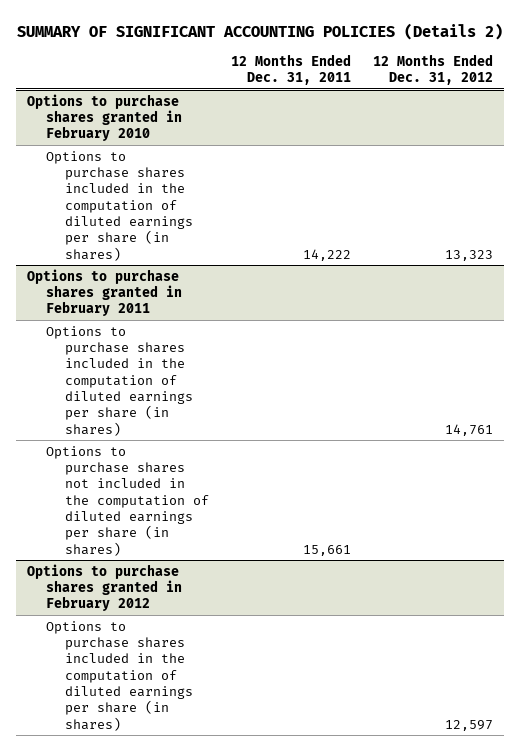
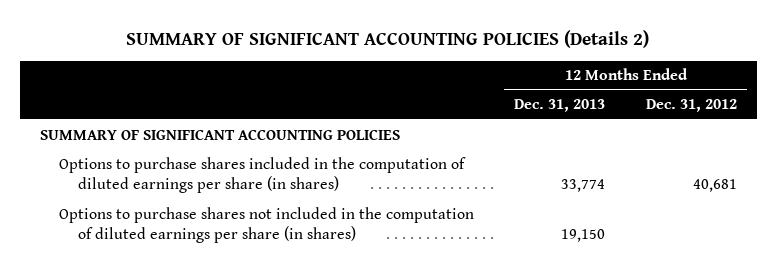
[231,53,352,86] 12 Months Ended Dec. 31, 2011 -> none
none -> [514,99,606,113] Dec. 31, 2013
[27,93,183,142] Options to purchase shares granted in February 2010 -> none
[46,150,194,261] Options to purchase shares included in the computation of diluted earnings per share (in shares) -> none
[27,268,183,317] Options to purchase shares granted in February 2011 -> none
[46,325,194,436] Options to purchase shares included in the computation of diluted earnings per share (in shares) -> none
[46,445,210,556] Options to purchase shares not included in the computation of diluted earnings per share (in shares) -> none
[27,563,183,612] Options to purchase shares granted in February 2012 -> none
[46,620,194,731] Options to purchase shares included in the computation of diluted earnings per share (in shares) -> none
none -> [39,128,400,140] SUMMARY OF SIGNIFICANT ACCOUNTING POLICIES
none -> [59,156,467,193] Options to purchase shares included in the computation of diluted earnings per share (in shares)
none -> [59,206,475,243] Options to purchase shares not included in the computation of diluted earnings per share (in shares)

